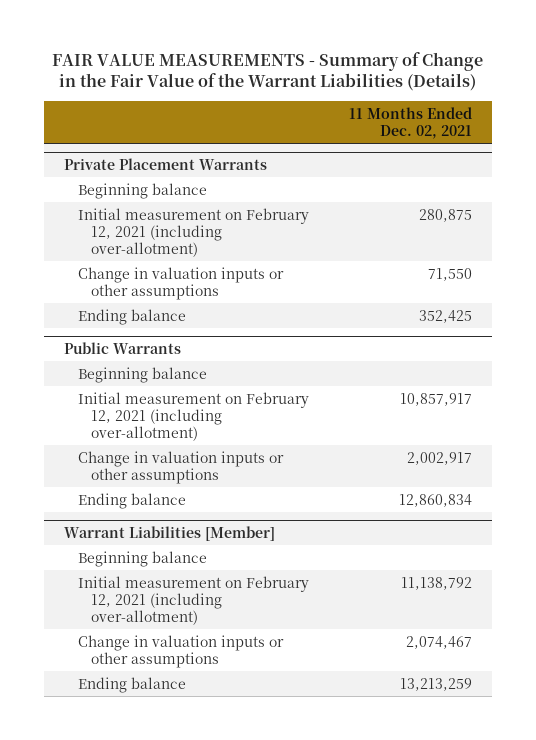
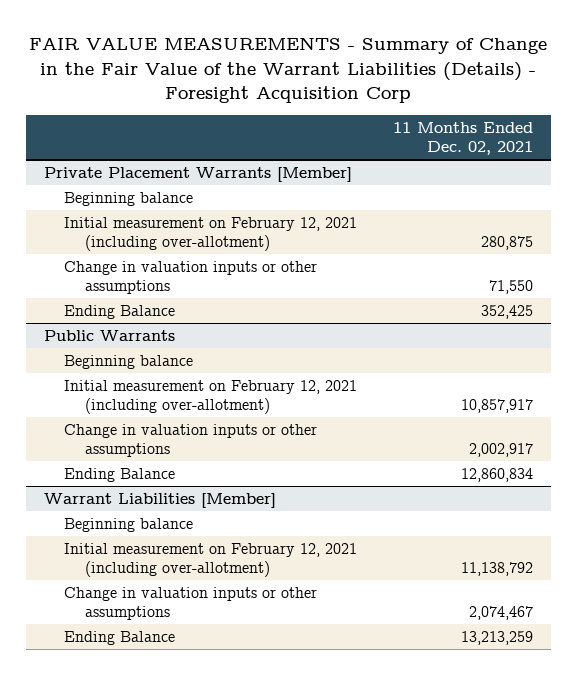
[52,51,484,92] FAIR VALUE MEASUREMENTS - Summary of Change in the Fair Value of the Warrant Liabilities (Details) -> [29,37,548,104] FAIR VALUE MEASUREMENTS - Summary of Change in the Fair Value of the Warrant Liabilities (Details) - Foresight Acquisition Corp
[64,158,268,171] Private Placement Warrants -> [43,166,352,182] Private Placement Warrants [Member]
[77,308,186,325] Ending balance -> [64,304,176,319] Ending Balance
[77,492,186,509] Ending balance -> [64,467,176,482] Ending Balance
[77,676,186,693] Ending balance -> [64,630,176,645] Ending Balance

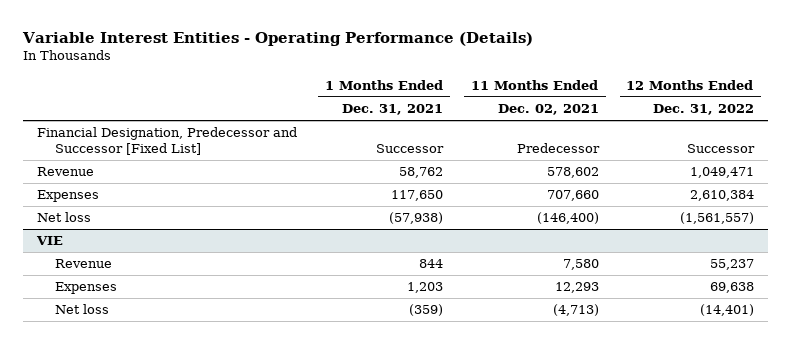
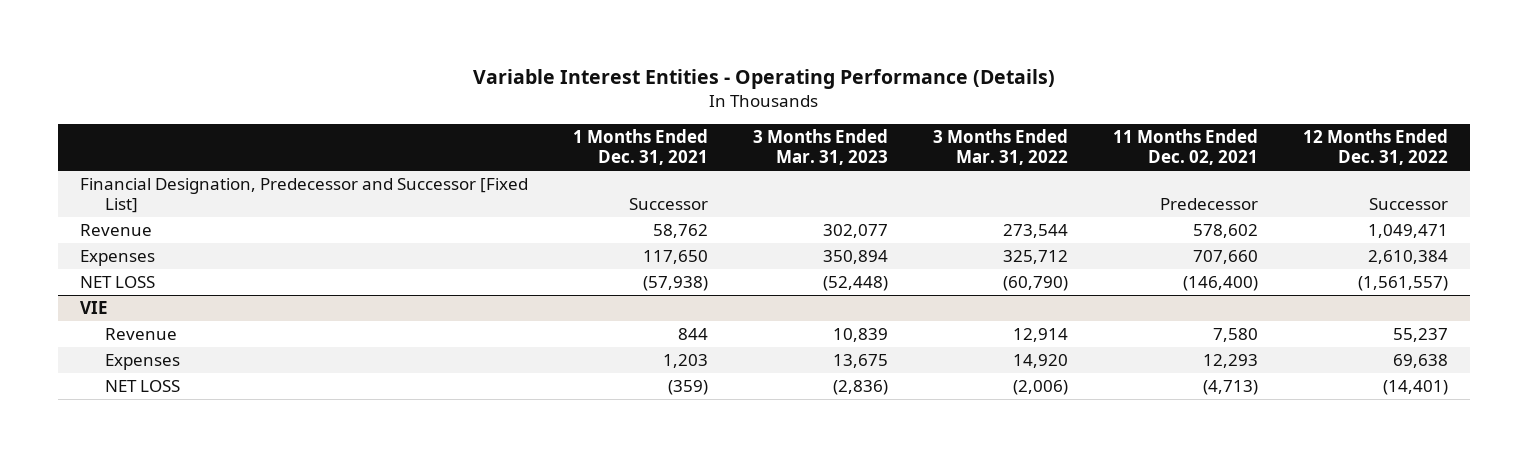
none -> [753,129,889,166] 3 Months Ended Mar. 31, 2023
none -> [933,129,1069,166] 3 Months Ended Mar. 31, 2022
[36,212,91,223] Net loss -> [80,276,156,289] NET LOSS
[54,304,109,315] Net loss -> [104,380,180,393] NET LOSS

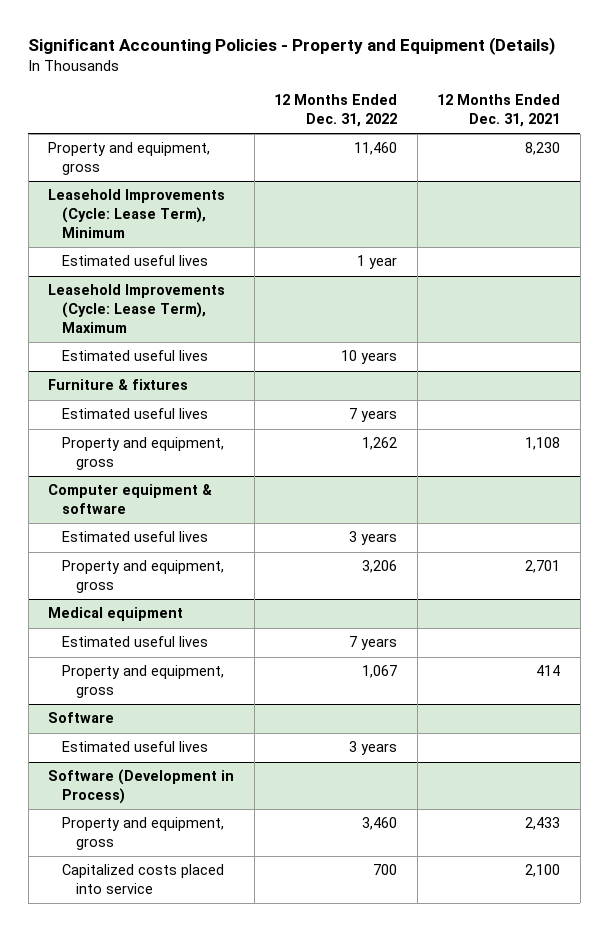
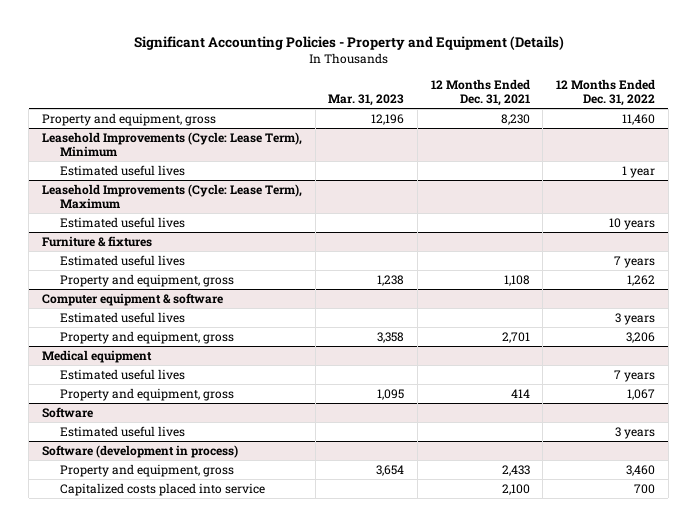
none -> [328,94,405,107] Mar. 31, 2023
[48,769,235,805] Software (Development in Process) -> [42,444,239,458] Software (development in process)

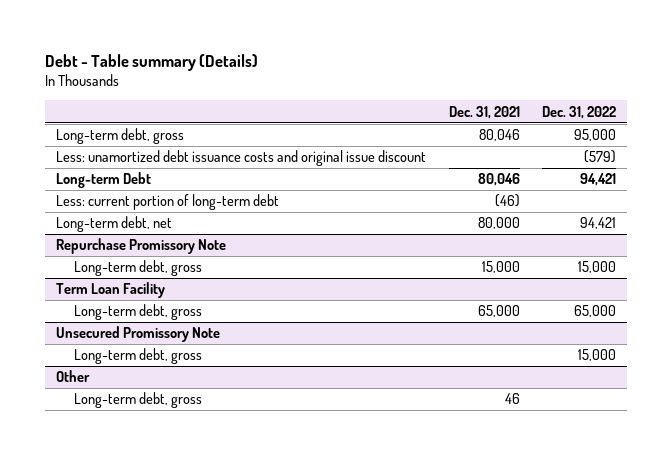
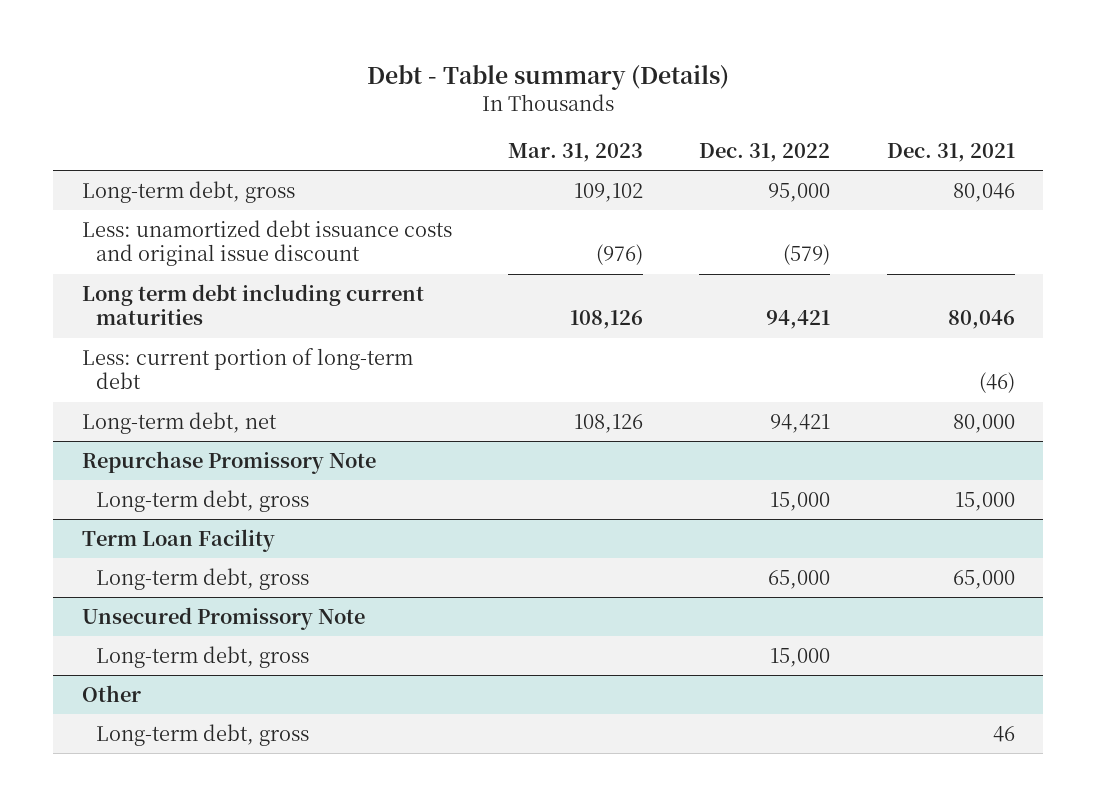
none -> [508,142,644,162] Mar. 31, 2023
[55,172,151,189] Long-term Debt -> [81,283,424,326] Long term debt including current maturities

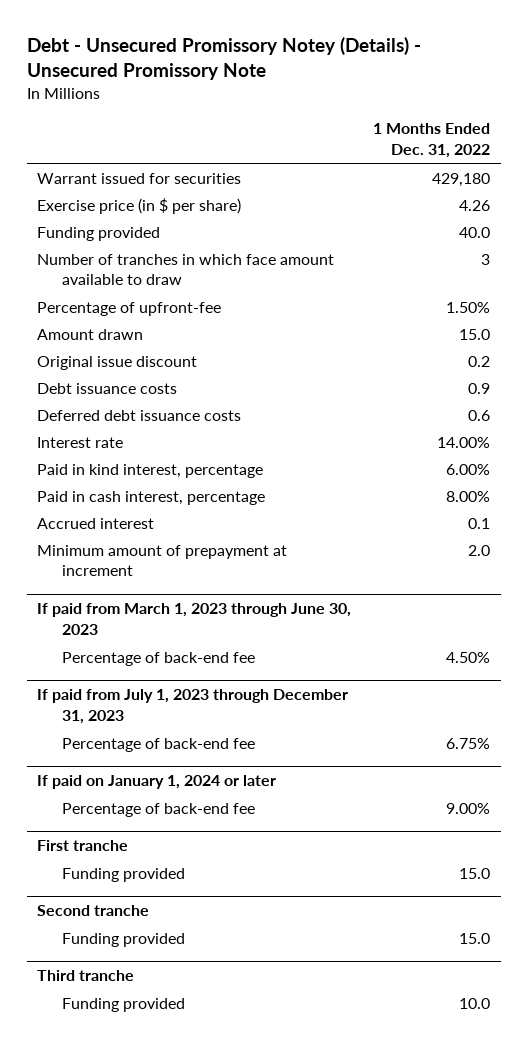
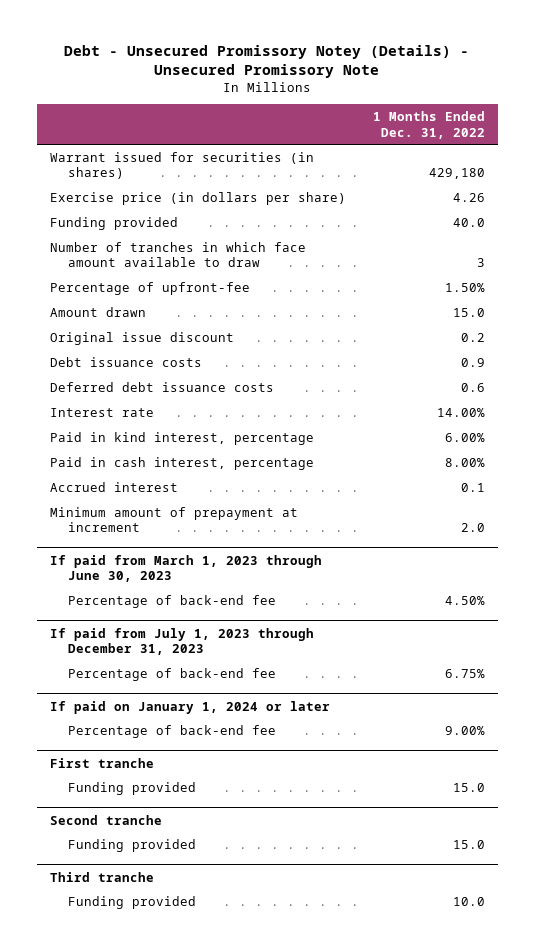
[37,172,242,184] Warrant issued for securities -> [49,151,314,180] Warrant issued for securities (in shares)
[37,197,242,214] Exercise price (in $ per share) -> [49,191,346,205] Exercise price (in dollars per share)

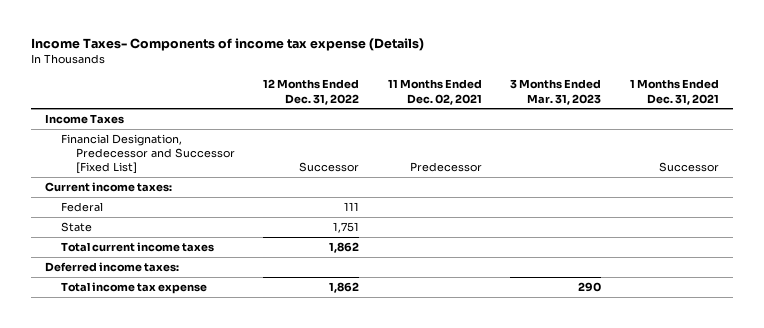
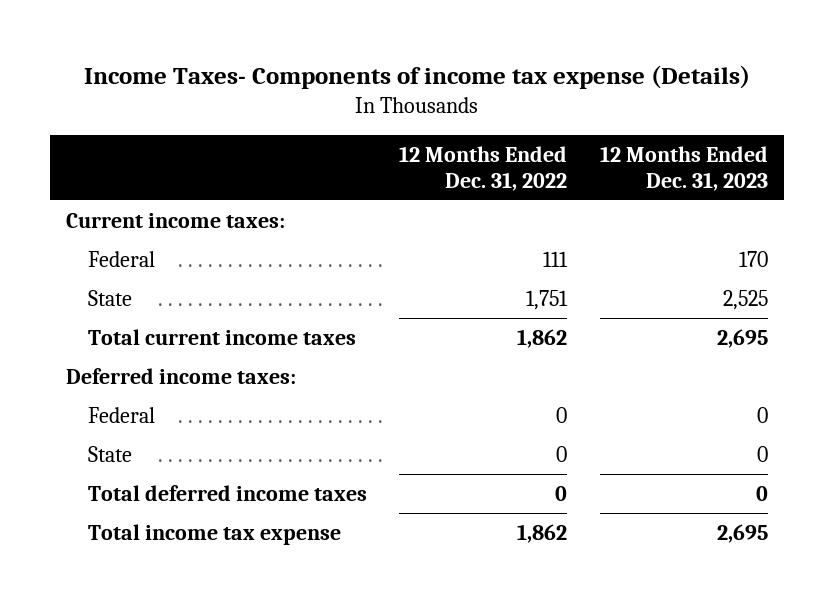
[387,79,482,105] 11 Months Ended Dec. 02, 2021 -> none
[510,79,602,105] 3 Months Ended Mar. 31, 2023 -> none
[629,79,719,105] 1 Months Ended Dec. 31, 2021 -> none
none -> [599,146,768,191] 12 Months Ended Dec. 31, 2023
[45,113,125,124] Income Taxes -> none
[60,133,235,175] Financial Designation, Predecessor and Successor [Fixed List] -> none
none -> [87,407,155,424] Federal
none -> [87,446,132,463] State
none -> [87,485,367,502] Total deferred income taxes

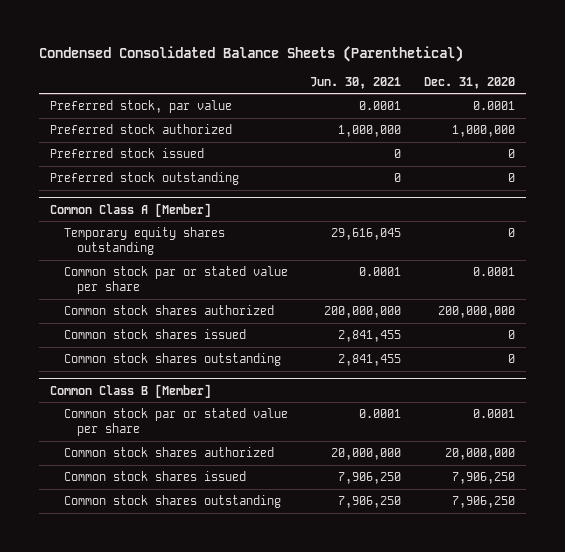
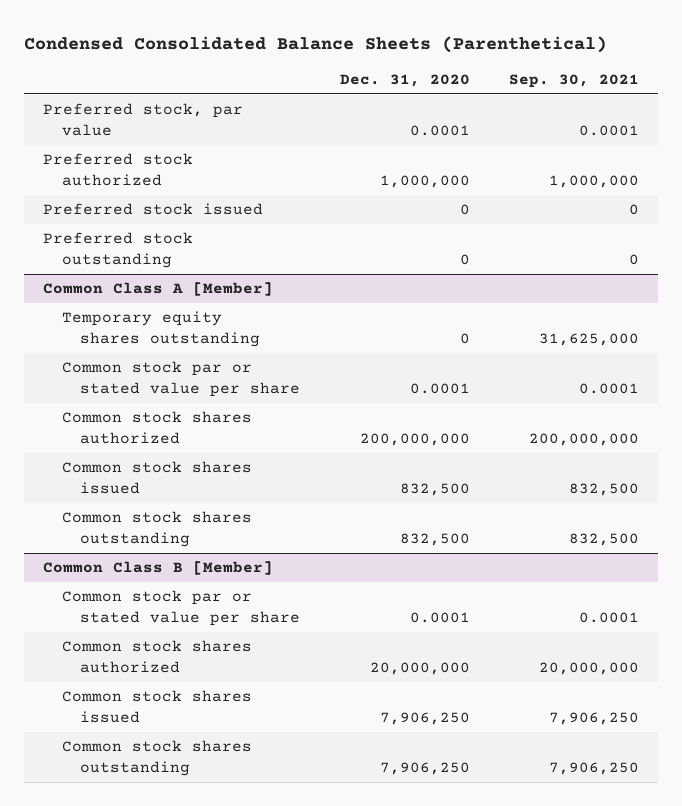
[310,76,402,89] Jun. 30, 2021 -> none
none -> [508,73,639,88] Sep. 30, 2021
[507,330,515,340] 0 -> [399,483,470,497] 832,500
[507,354,515,364] 0 -> [399,533,470,547] 832,500

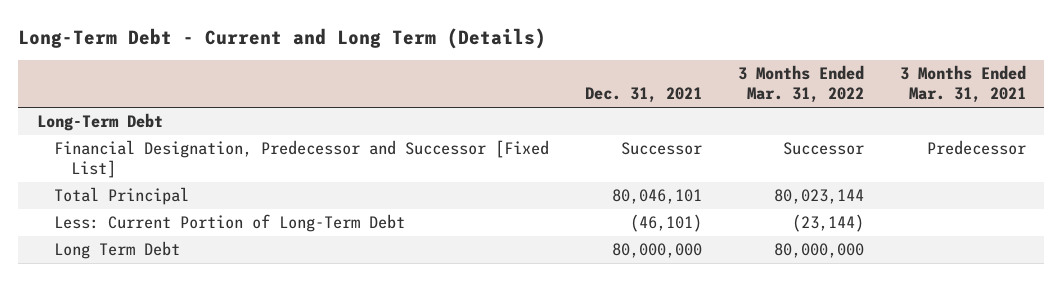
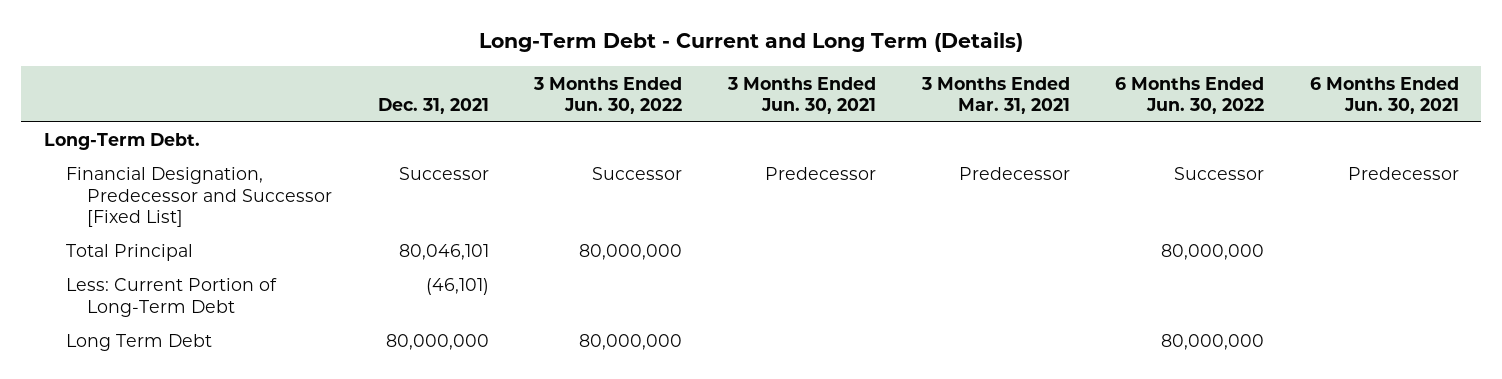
[737,65,864,104] 3 Months Ended Mar. 31, 2022 -> none
none -> [533,76,683,114] 3 Months Ended Jun. 30, 2022
none -> [726,76,876,114] 3 Months Ended Jun. 30, 2021
none -> [1115,76,1265,114] 6 Months Ended Jun. 30, 2022
none -> [1309,76,1459,114] 6 Months Ended Jun. 30, 2021
[36,113,163,132] Long-Term Debt -> [43,133,200,151] Long-Term Debt.

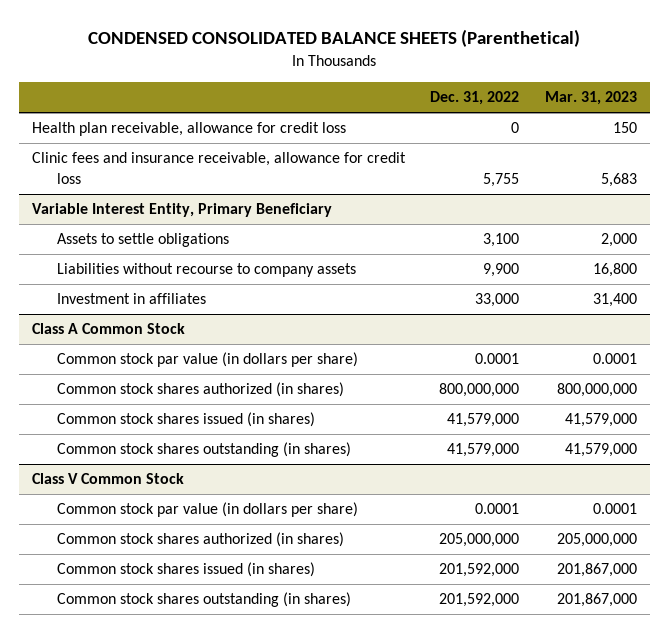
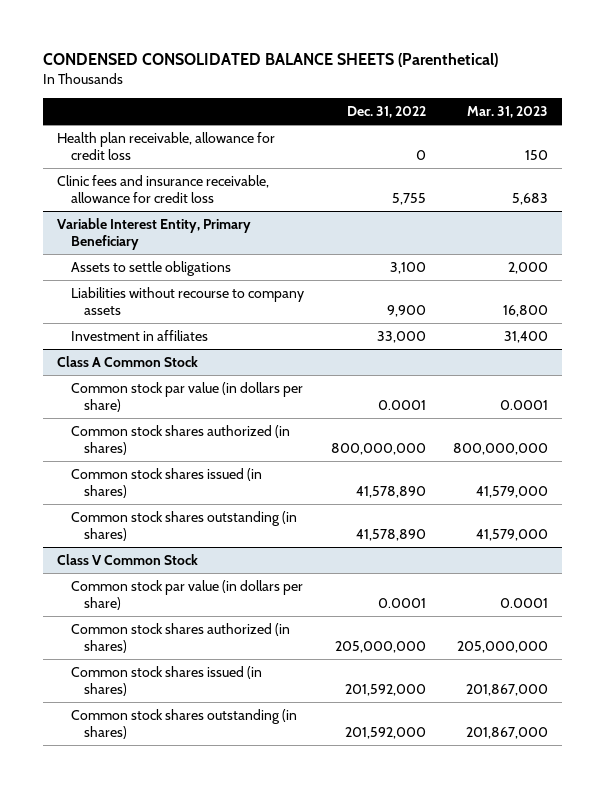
[447,413,520,428] 41,579,000 -> [355,486,426,499] 41,578,890
[447,443,520,458] 41,579,000 -> [355,529,426,542] 41,578,890

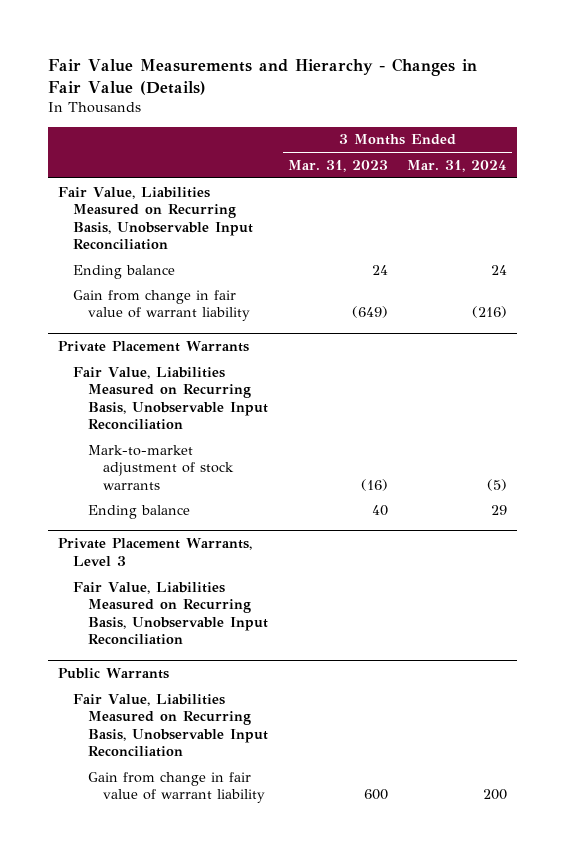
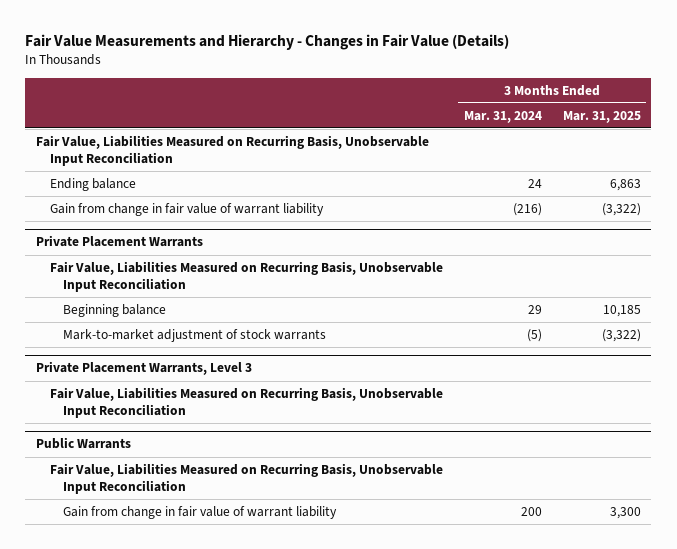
[287,159,388,172] Mar. 31, 2023 -> none
none -> [562,110,641,123] Mar. 31, 2025
none -> [63,304,167,318] Beginning balance
[88,504,191,519] Ending balance -> none

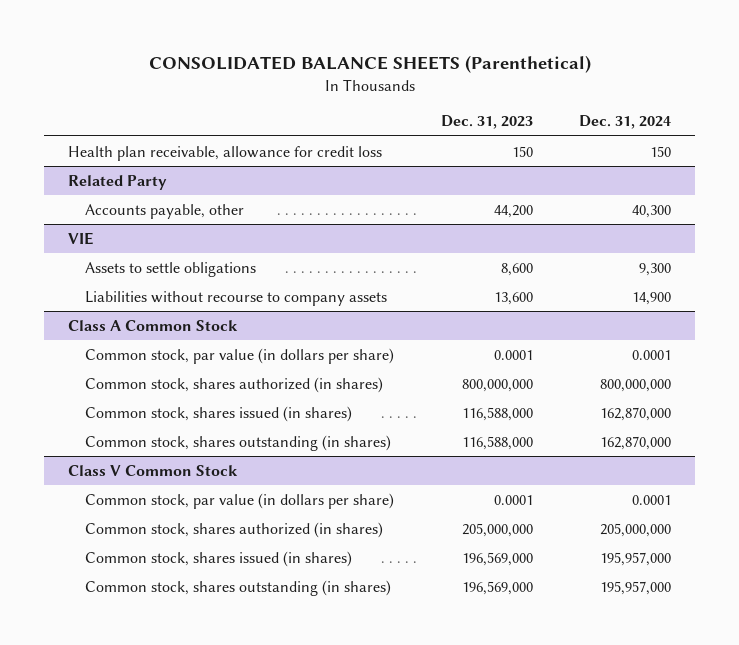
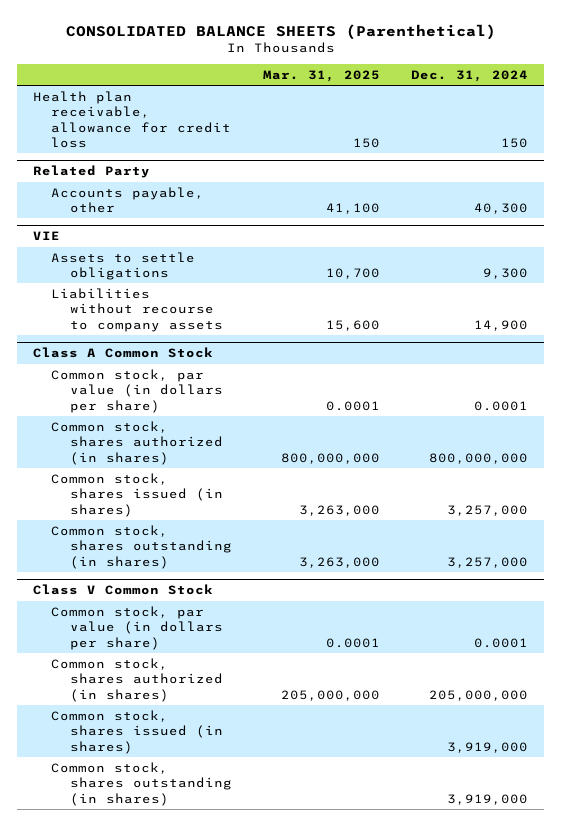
[440,115,533,130] Dec. 31, 2023 -> none
none -> [262,69,380,82] Mar. 31, 2025
[600,406,672,421] 162,870,000 -> [447,504,529,516] 3,257,000
[600,435,672,450] 162,870,000 -> [447,556,529,568] 3,257,000
[600,551,672,566] 195,957,000 -> [447,741,529,753] 3,919,000
[600,580,672,595] 195,957,000 -> [447,793,529,805] 3,919,000

